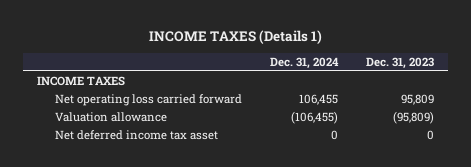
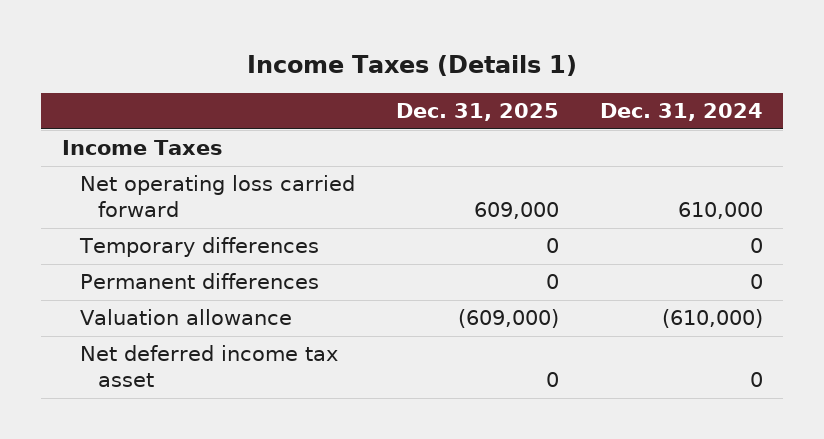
[148,30,322,45] INCOME TAXES (Details 1) -> [247,54,578,76] Income Taxes (Details 1)
[366,57,435,70] Dec. 31, 2023 -> none
none -> [395,103,559,122] Dec. 31, 2025
[37,76,126,87] INCOME TAXES -> [61,140,223,156] Income Taxes
[298,94,338,106] 106,455 -> [677,202,763,220] 610,000
none -> [78,237,319,258] Temporary differences
none -> [79,273,319,290] Permanent differences
[290,111,338,125] (106,455) -> [661,309,763,329] (610,000)

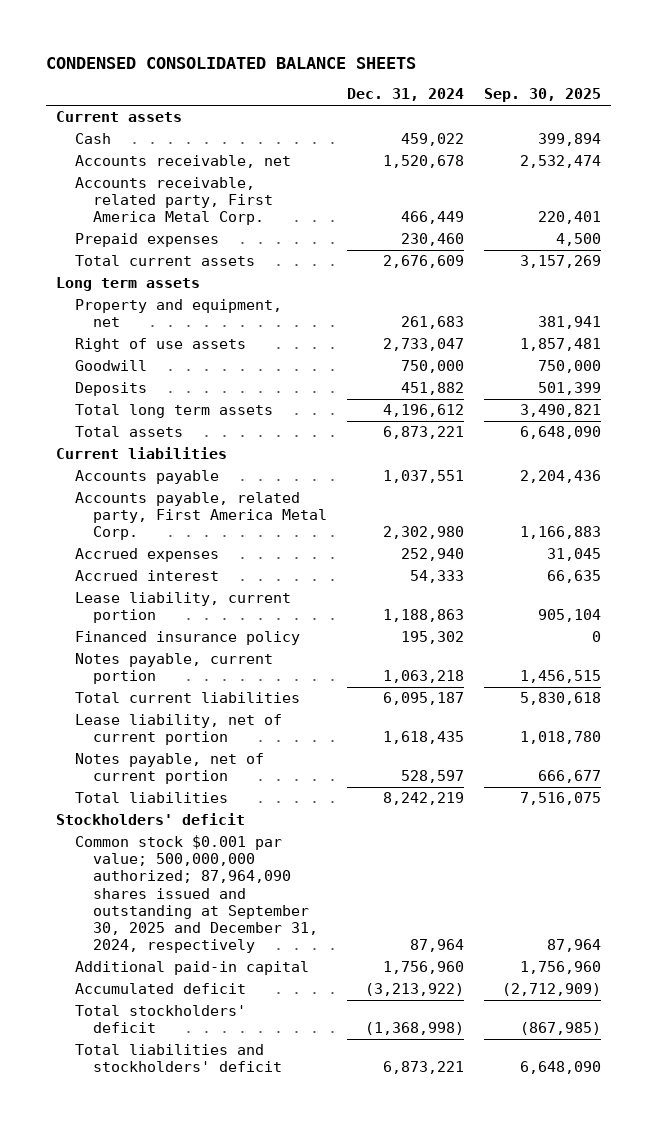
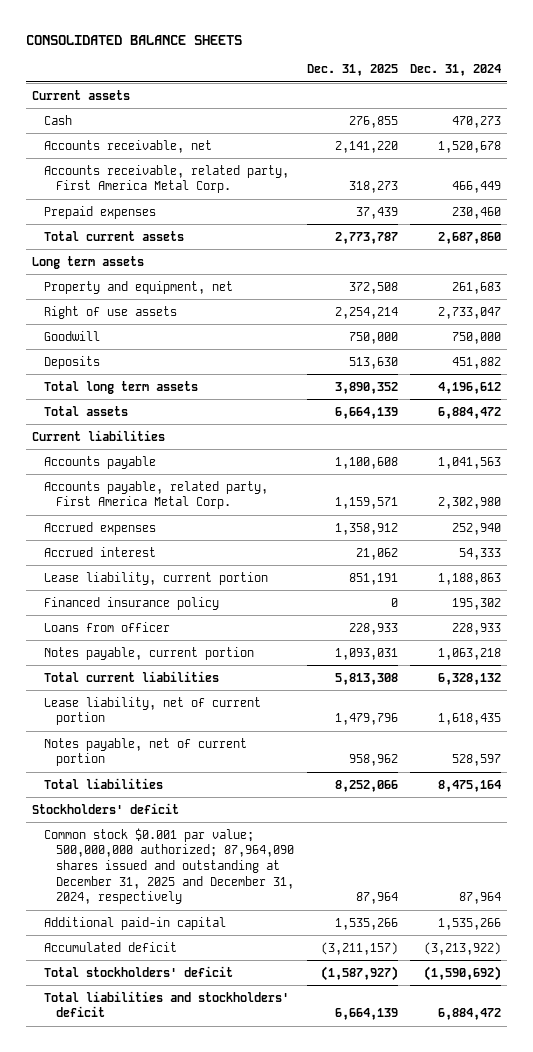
[45,56,416,69] CONDENSED CONSOLIDATED BALANCE SHEETS -> [25,34,242,45] CONSOLIDATED BALANCE SHEETS
[483,88,601,103] Sep. 30, 2025 -> none
none -> [306,64,398,77] Dec. 31, 2025
[401,133,465,147] 459,022 -> [452,115,502,128] 470,273
[383,255,465,269] 2,676,609 -> [438,231,502,244] 2,687,860
[383,426,465,440] 6,873,221 -> [438,406,502,419] 6,884,472
[383,470,465,484] 1,037,551 -> [438,456,502,469] 1,041,563
none -> [44,621,171,632] Loans from officer
[383,692,465,706] 6,095,187 -> [438,672,502,685] 6,328,132
[383,792,465,806] 8,242,219 -> [438,779,502,792] 8,475,164
[74,835,319,953] Common stock $0.001 par value; 500,000,000 authorized; 87,964,090 shares issued and outstanding at September 30, 2025 and December 31, 2024, respectively -> [44,827,295,905] Common stock $0.001 par value; 500,000,000 authorized; 87,964,090 shares issued and outstanding at December 31, 2025 and December 31, 2024, respectively
[383,961,465,975] 1,756,960 -> [438,917,502,930] 1,535,266
[365,1022,465,1036] (1,368,998) -> [424,965,502,981] (1,590,692)
[383,1061,465,1075] 6,873,221 -> [438,1008,502,1021] 6,884,472

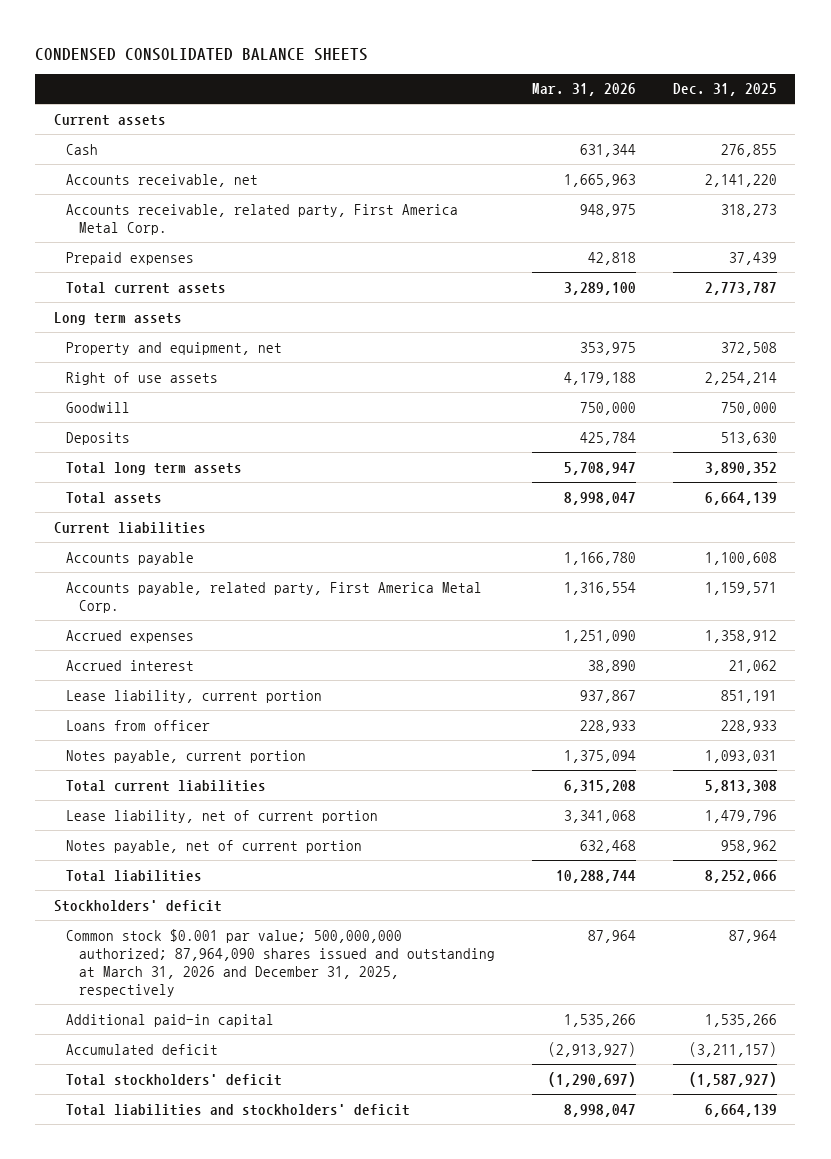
[25,34,242,45] CONSOLIDATED BALANCE SHEETS -> [35,47,369,61] CONDENSED CONSOLIDATED BALANCE SHEETS
[410,64,502,77] Dec. 31, 2024 -> none
none -> [531,83,636,97] Mar. 31, 2026
[44,596,220,610] Financed insurance policy -> none
[44,827,295,905] Common stock $0.001 par value; 500,000,000 authorized; 87,964,090 shares issued and outstanding at December 31, 2025 and December 31, 2024, respectively -> [66,928,495,997] Common stock $0.001 par value; 500,000,000 authorized; 87,964,090 shares issued and outstanding at March 31, 2026 and December 31, 2025, respectively

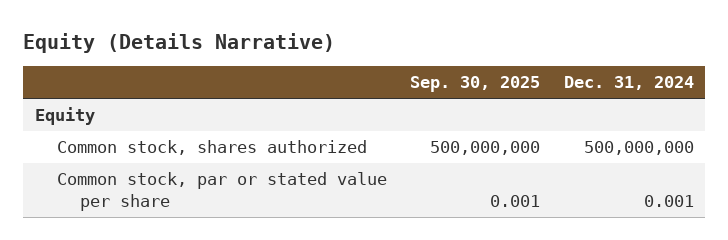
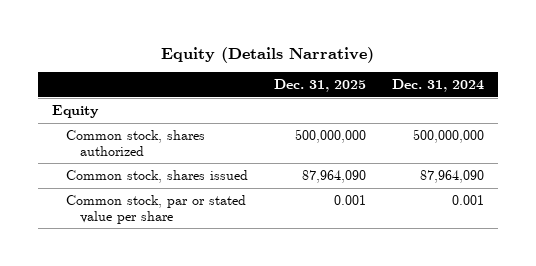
[410,76,541,93] Sep. 30, 2025 -> none
none -> [273,79,366,93] Dec. 31, 2025
none -> [65,169,248,183] Common stock, shares issued

